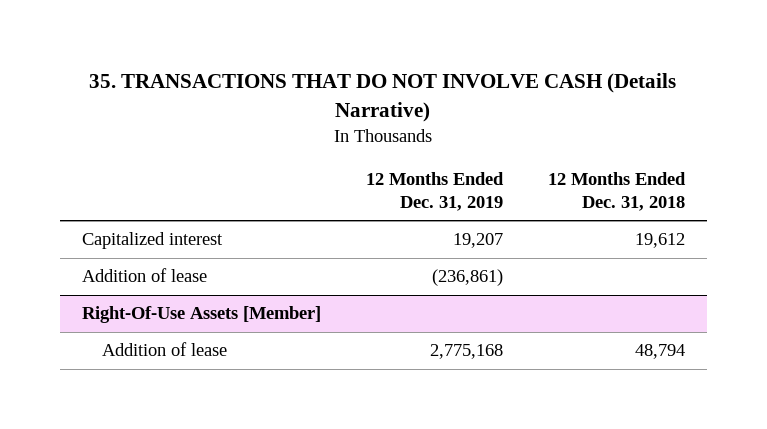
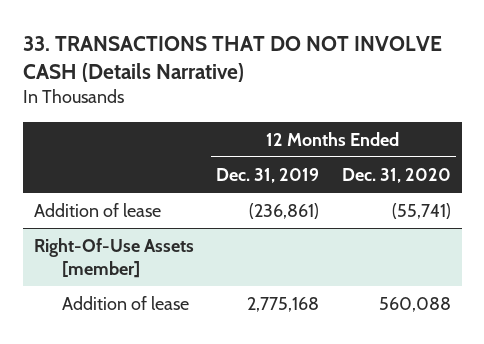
[89,73,677,122] 35. TRANSACTIONS THAT DO NOT INVOLVE CASH (Details Narrative) -> [22,35,442,82] 33. TRANSACTIONS THAT DO NOT INVOLVE CASH (Details Narrative)
[547,171,686,211] 12 Months Ended Dec. 31, 2018 -> none
none -> [341,167,451,183] Dec. 31, 2020
[82,232,224,250] Capitalized interest -> none
[82,306,322,324] Right-Of-Use Assets [Member] -> [33,238,194,278] Right-Of-Use Assets [member]

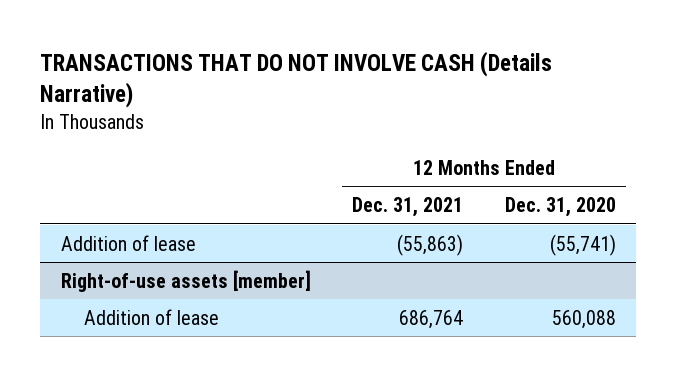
[22,35,442,82] 33. TRANSACTIONS THAT DO NOT INVOLVE CASH (Details Narrative) -> [39,51,552,109] TRANSACTIONS THAT DO NOT INVOLVE CASH (Details Narrative)
[216,167,320,183] Dec. 31, 2019 -> none
none -> [352,197,464,218] Dec. 31, 2021
[33,238,194,278] Right-Of-Use Assets [member] -> [60,269,311,292] Right-of-use assets [member]

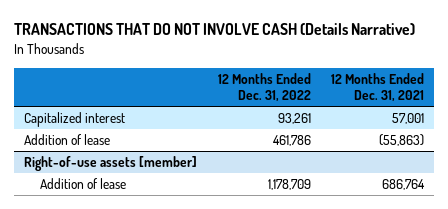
[504,197,616,218] Dec. 31, 2020 -> none
none -> [217,72,311,103] 12 Months Ended Dec. 31, 2022
none -> [24,111,126,127] Capitalized interest

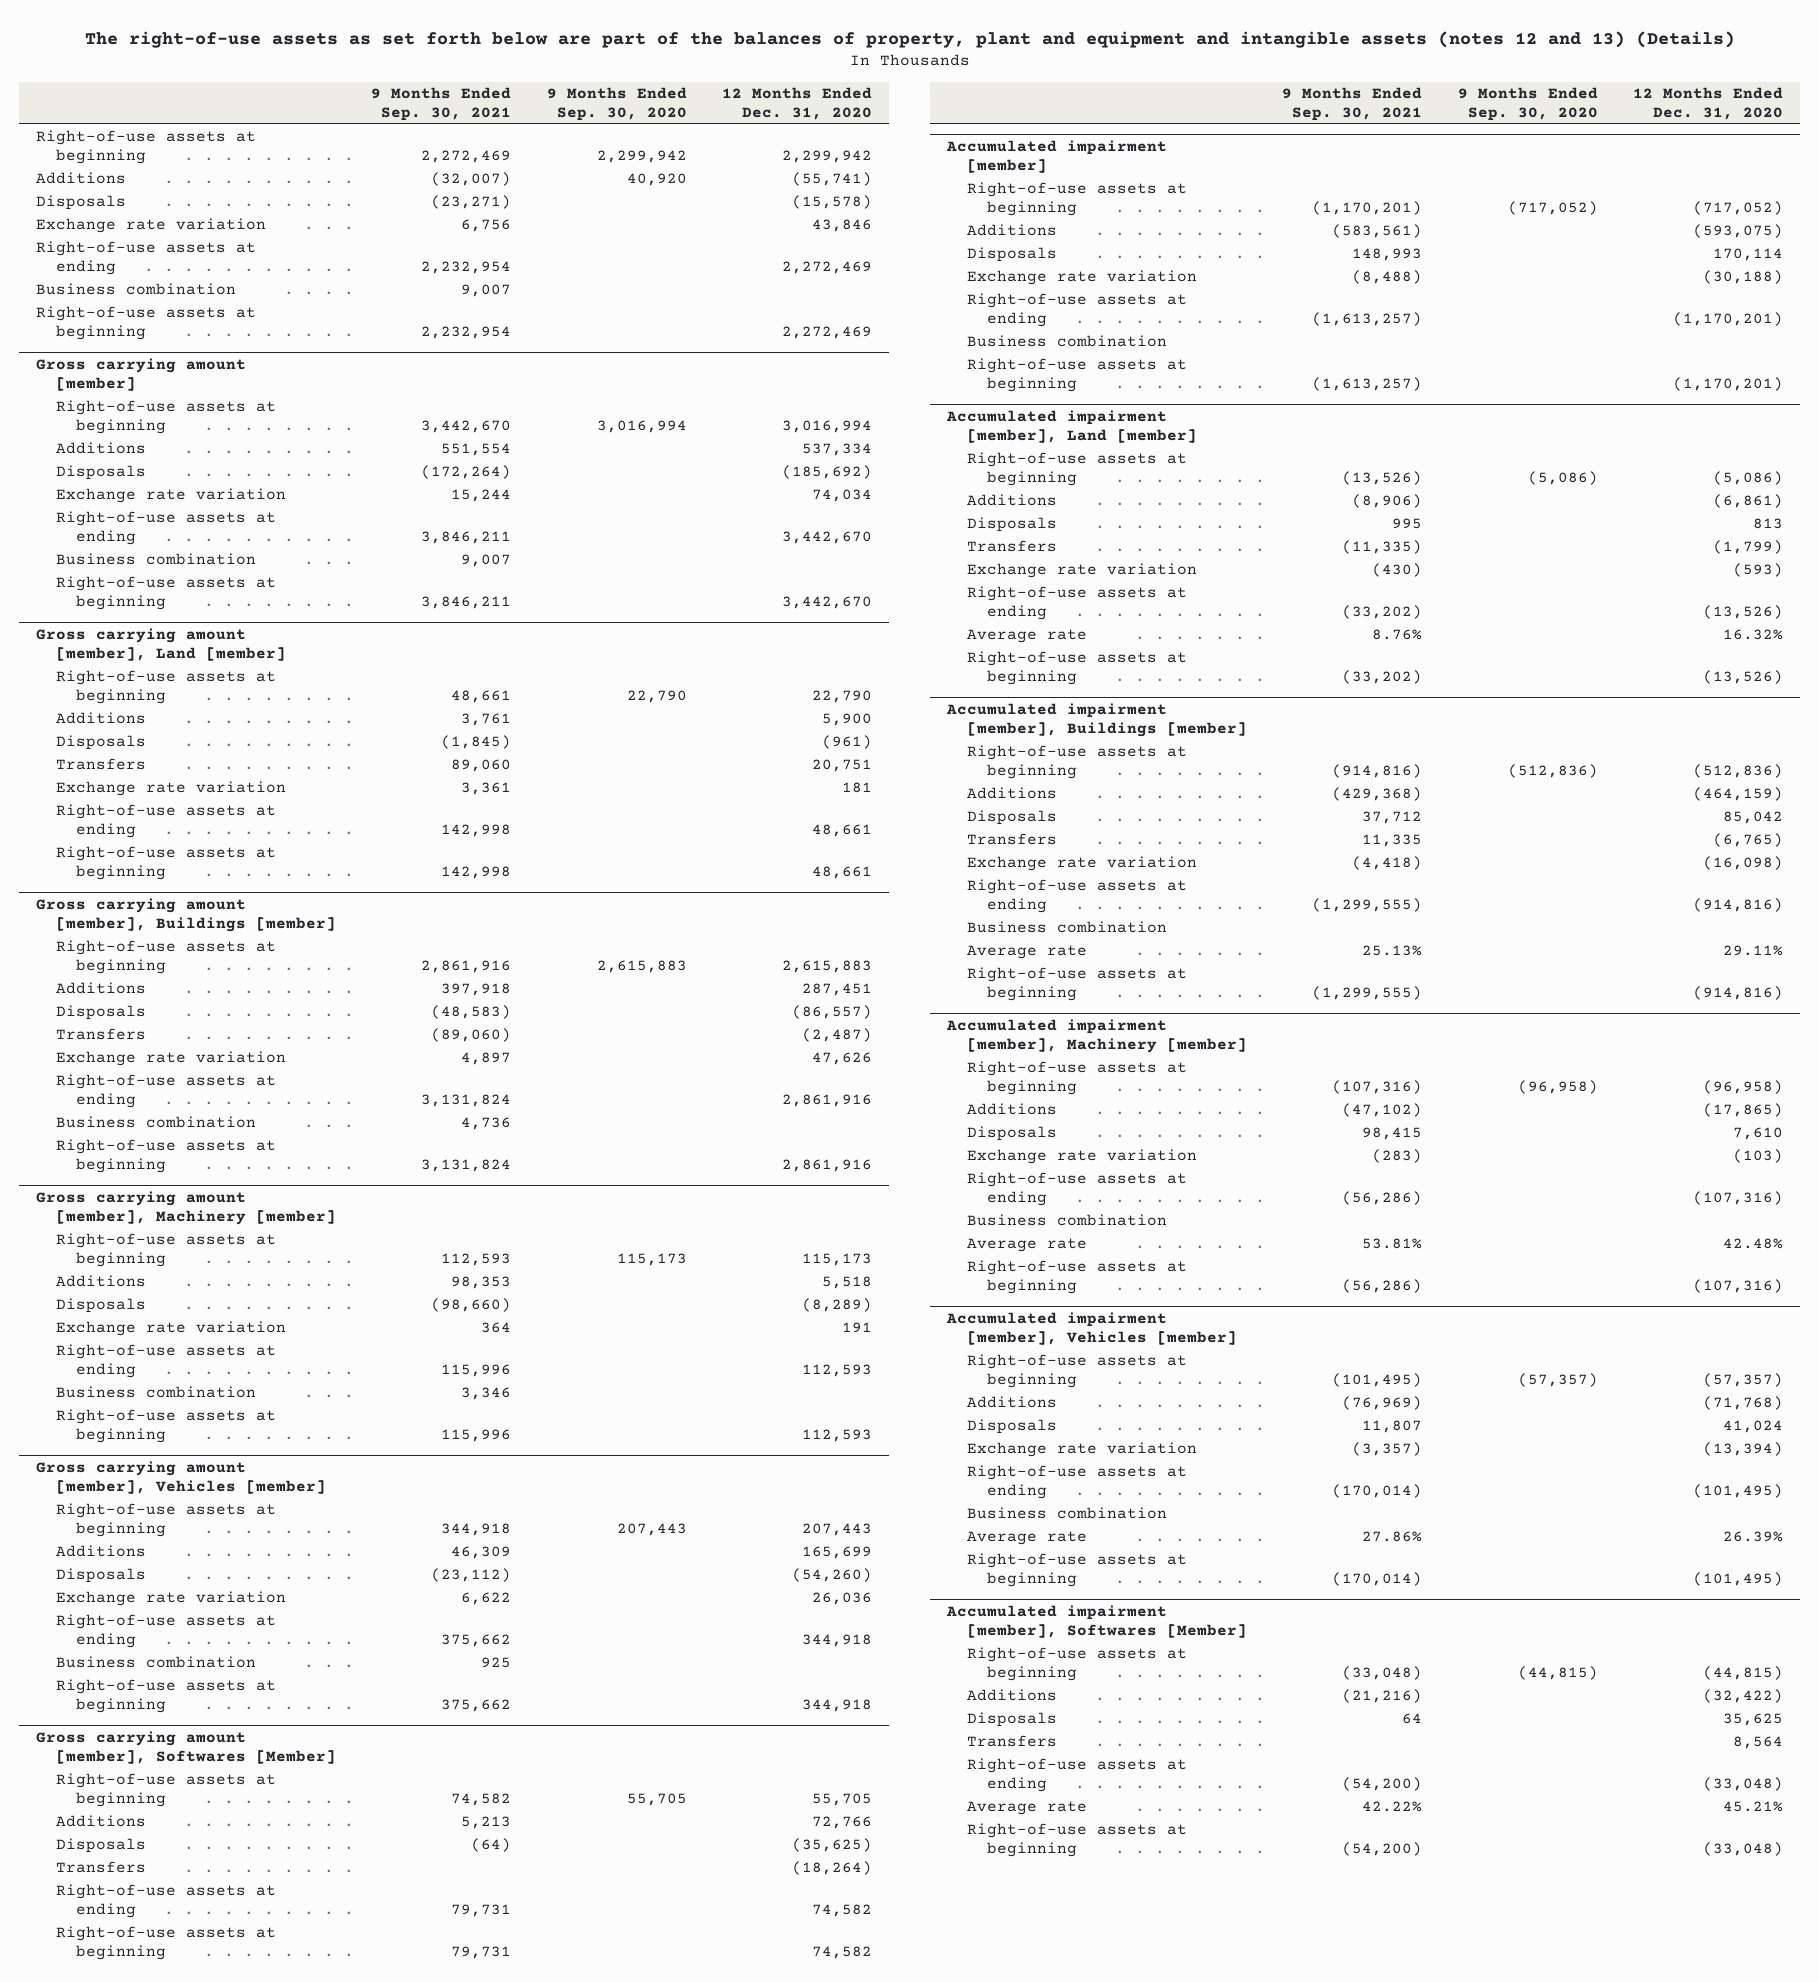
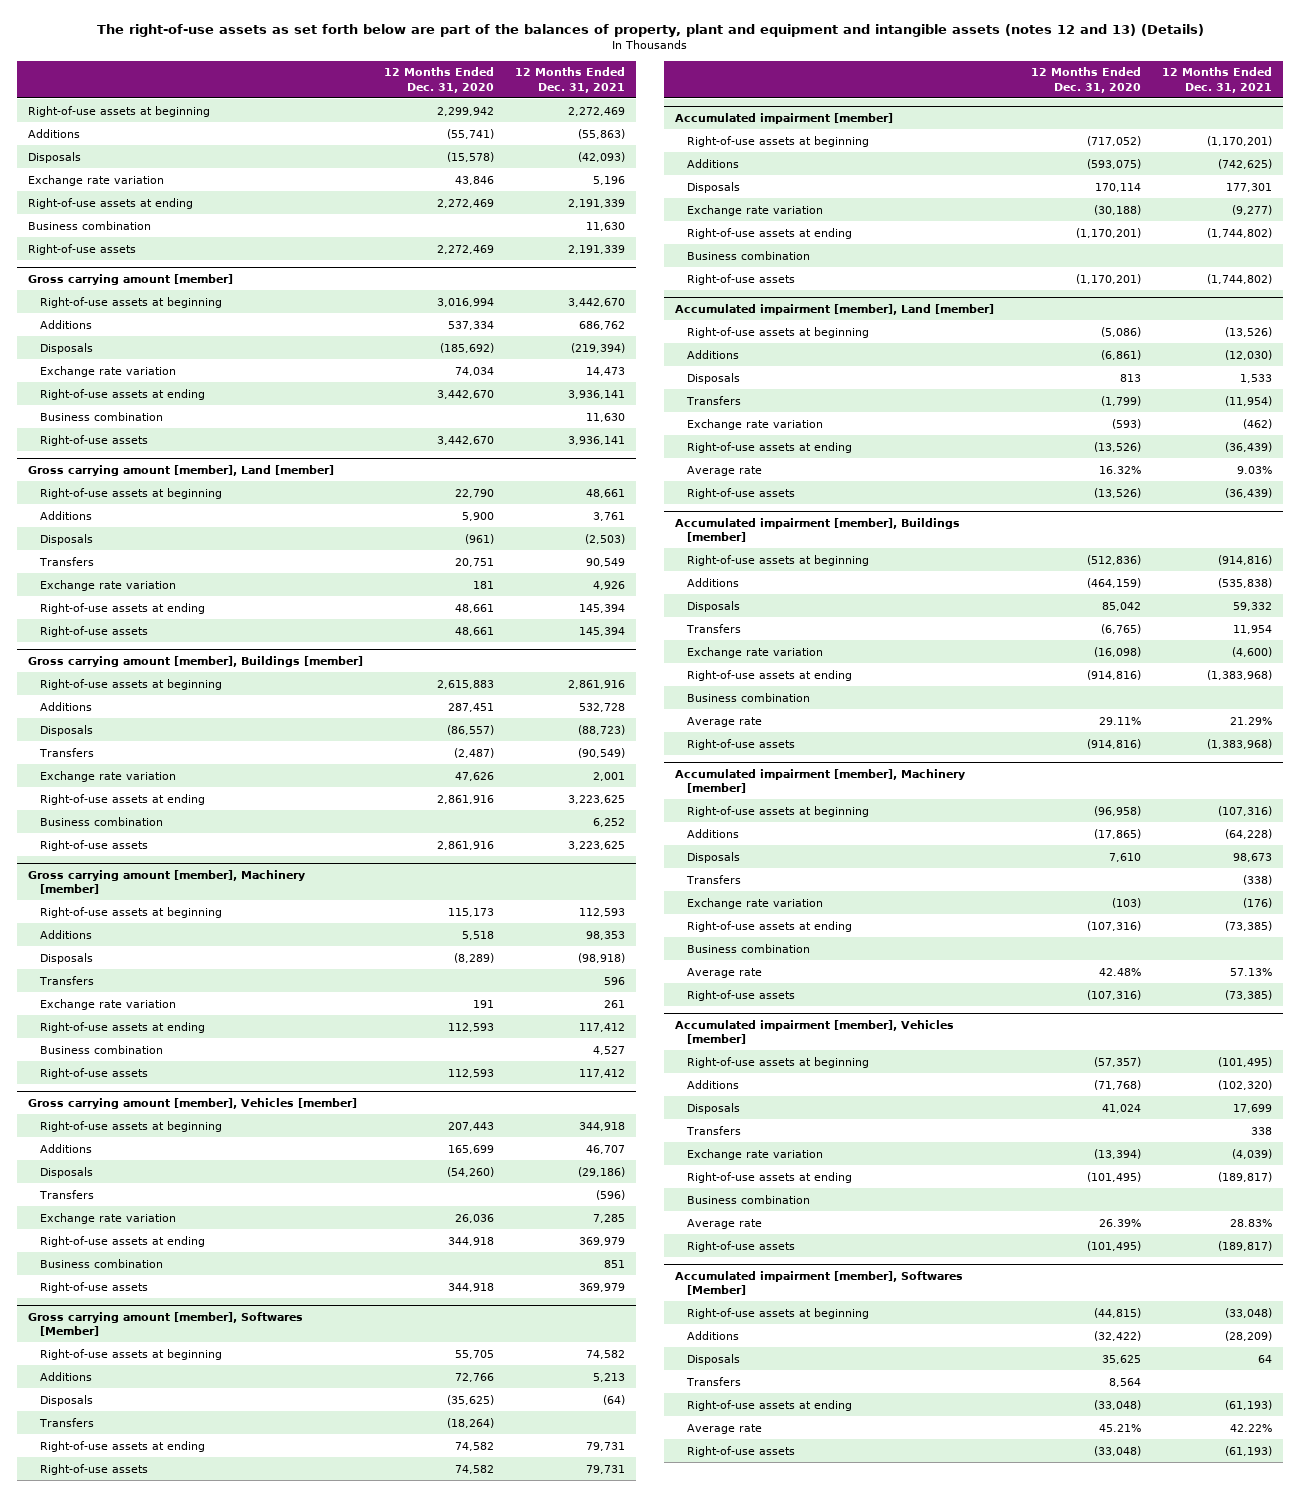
[371,86,512,121] 9 Months Ended Sep. 30, 2021 -> none
[546,86,687,121] 9 Months Ended Sep. 30, 2020 -> none
none -> [515,67,626,93] 12 Months Ended Dec. 31, 2021
[36,306,257,341] Right-of-use assets at beginning -> [27,243,136,255] Right-of-use assets
[56,576,277,611] Right-of-use assets at beginning -> [40,434,149,446] Right-of-use assets
[56,846,277,881] Right-of-use assets at beginning -> [40,625,149,637] Right-of-use assets
[56,1139,277,1174] Right-of-use assets at beginning -> [40,839,149,851] Right-of-use assets
none -> [39,975,95,985] Transfers
[56,1409,277,1444] Right-of-use assets at beginning -> [40,1067,149,1079] Right-of-use assets
none -> [39,1189,95,1199] Transfers
[56,1679,277,1714] Right-of-use assets at beginning -> [40,1281,149,1293] Right-of-use assets
[56,1926,277,1961] Right-of-use assets at beginning -> [40,1463,149,1475] Right-of-use assets
[967,358,1188,393] Right-of-use assets at beginning -> [687,273,796,285] Right-of-use assets
[967,651,1188,686] Right-of-use assets at beginning -> [687,487,796,499] Right-of-use assets
[967,967,1188,1002] Right-of-use assets at beginning -> [687,738,796,750] Right-of-use assets
none -> [686,874,742,884] Transfers
[967,1260,1188,1295] Right-of-use assets at beginning -> [687,989,796,1001] Right-of-use assets
none -> [686,1125,742,1135] Transfers
[967,1553,1188,1588] Right-of-use assets at beginning -> [687,1240,796,1252] Right-of-use assets
[967,1823,1188,1858] Right-of-use assets at beginning -> [687,1445,796,1457] Right-of-use assets

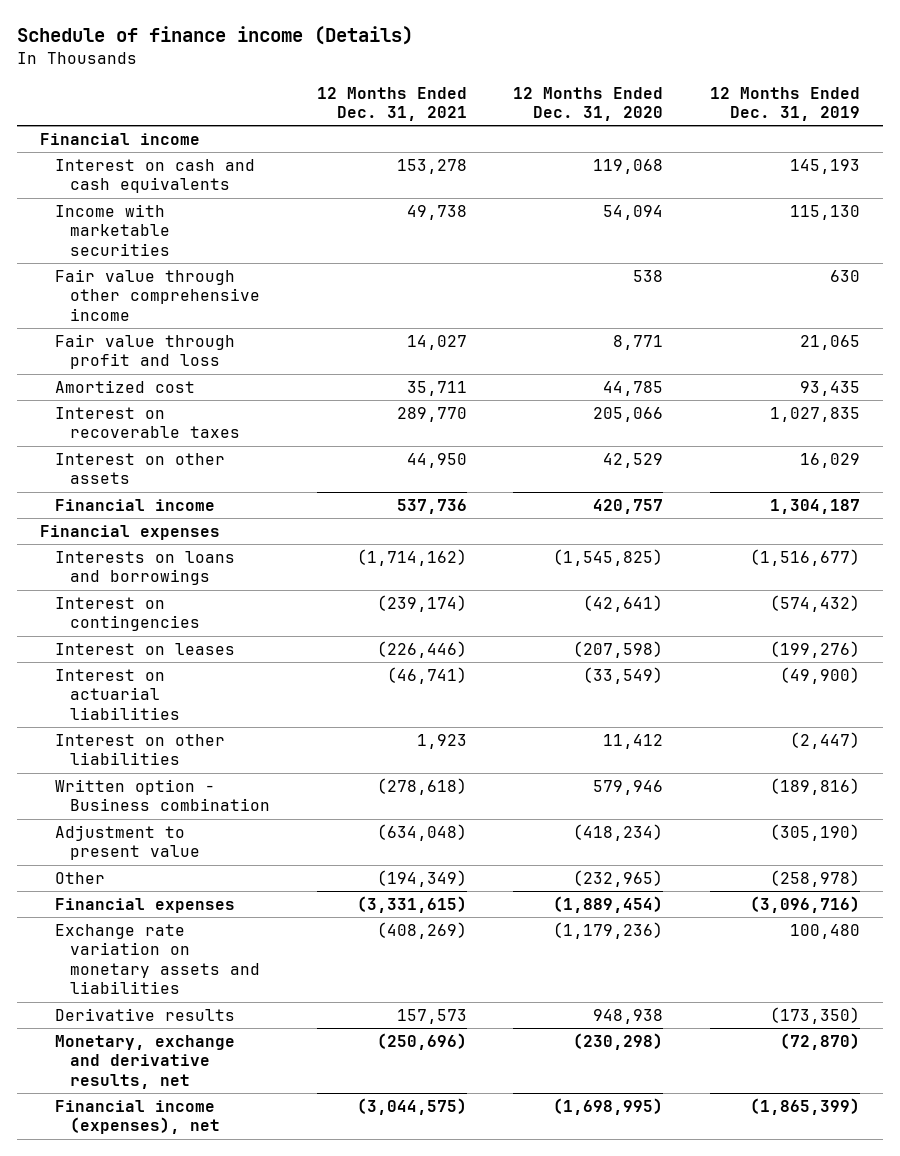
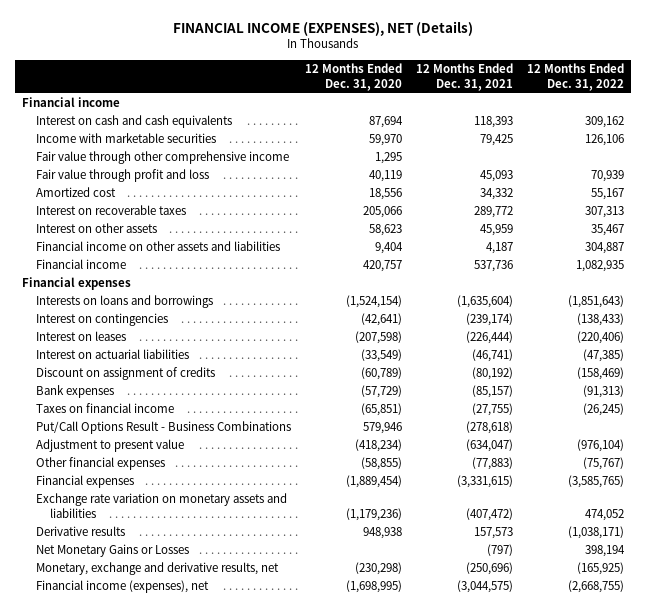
[17,25,414,45] Schedule of finance income (Details) -> [173,20,474,36] FINANCIAL INCOME (EXPENSES), NET (Details)
[709,86,860,122] 12 Months Ended Dec. 31, 2019 -> none
none -> [527,63,625,91] 12 Months Ended Dec. 31, 2022
[396,159,467,175] 153,278 -> [474,116,514,129] 118,393
[593,159,664,175] 119,068 -> [368,116,403,129] 87,694
[406,205,467,221] 49,738 -> [480,134,514,147] 79,425
[603,205,664,221] 54,094 -> [368,134,402,147] 59,970
[633,270,664,283] 538 -> [374,152,402,165] 1,295
[406,335,467,351] 14,027 -> [480,170,514,183] 45,093
[613,335,664,351] 8,771 -> [368,170,402,183] 40,119
[406,381,467,397] 35,711 -> [480,188,514,201] 34,332
[603,381,664,397] 44,785 -> [368,188,402,201] 18,556
[396,407,467,423] 289,770 -> [474,206,514,219] 289,772
[406,453,467,469] 44,950 -> [480,224,514,237] 45,959
[603,453,664,469] 42,529 -> [368,224,402,237] 58,623
none -> [35,241,280,252] Financial income on other assets and liabilities
[356,549,467,567] (1,714,162) -> [457,295,514,309] (1,635,604)
[553,549,664,567] (1,545,825) -> [345,295,402,309] (1,524,154)
[376,641,467,659] (226,446) -> [466,331,514,345] (226,444)
[55,734,226,766] Interest on other liabilities -> none
[55,872,106,885] Other -> none
none -> [35,367,215,381] Discount on assignment of credits
none -> [35,385,114,399] Bank expenses
none -> [35,403,174,414] Taxes on financial income
[55,779,271,812] Written option - Business combination -> [35,421,291,435] Put/Call Options Result - Business Combinations
[376,824,467,842] (634,048) -> [466,439,514,453] (634,047)
none -> [35,457,165,471] Other financial expenses
[376,922,467,940] (408,269) -> [466,508,514,522] (407,472)
none -> [35,544,189,558] Net Monetary Gains or Losses

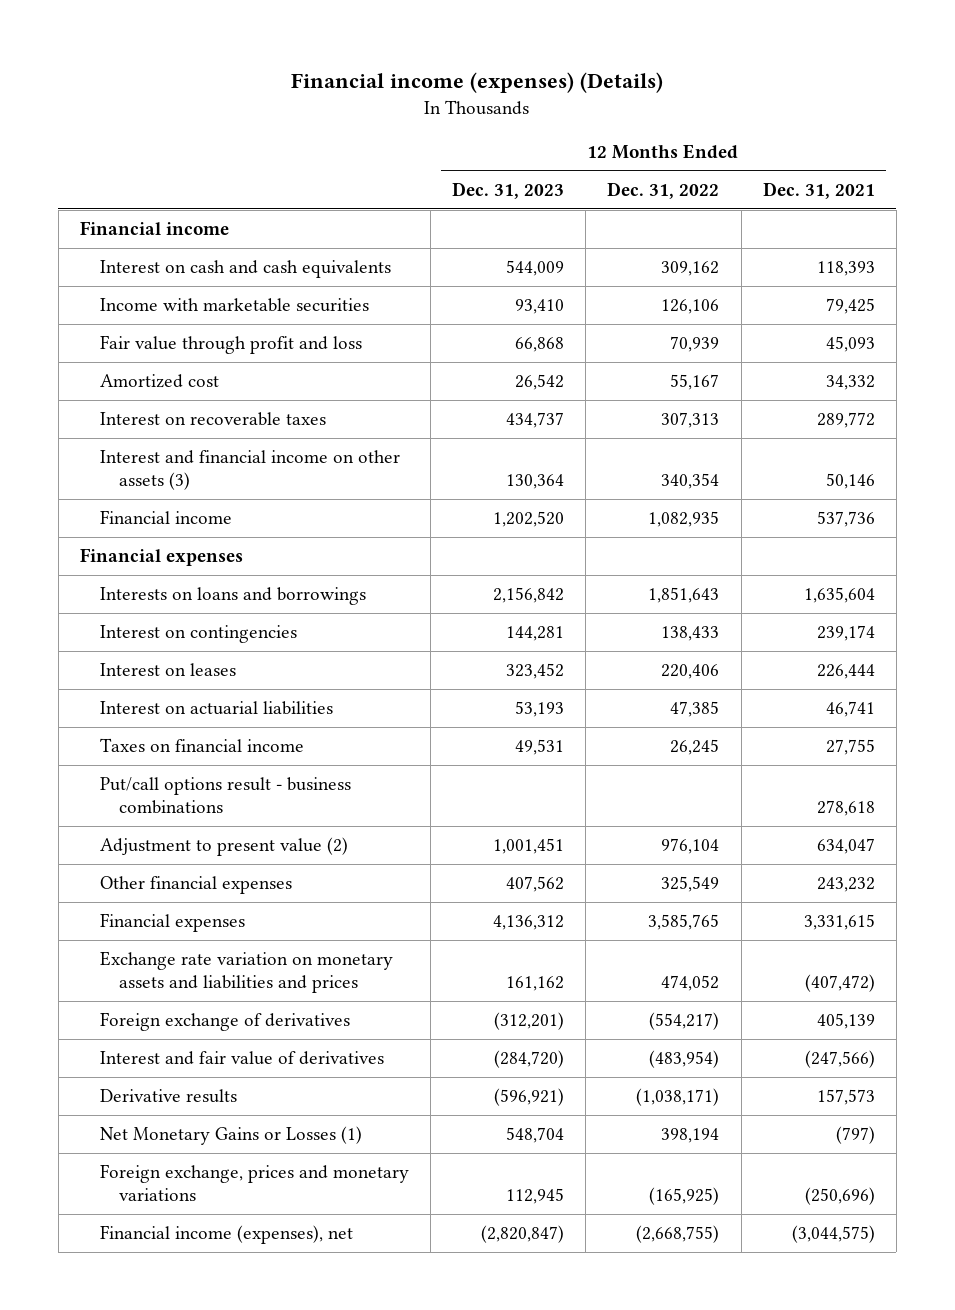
[173,20,474,36] FINANCIAL INCOME (EXPENSES), NET (Details) -> [291,71,664,93] Financial income (expenses) (Details)
[304,63,402,91] 12 Months Ended Dec. 31, 2020 -> none
none -> [452,181,565,199] Dec. 31, 2023
[35,151,289,165] Fair value through other comprehensive income -> none
[35,223,157,234] Interest on other assets -> none
[35,241,280,252] Financial income on other assets and liabilities -> [99,450,400,490] Interest and financial income on other assets (3)
[486,242,514,255] 4,187 -> [825,472,875,489] 50,146
[585,242,625,255] 304,887 -> [661,472,720,489] 340,354
[35,367,215,381] Discount on assignment of credits -> none
[35,385,114,399] Bank expenses -> none
[457,295,514,309] (1,635,604) -> [803,587,875,604] 1,635,604
[568,295,625,309] (1,851,643) -> [648,587,720,604] 1,851,643
[466,313,514,327] (239,174) -> [816,625,875,642] 239,174
[577,313,625,327] (138,433) -> [661,626,720,642] 138,433
[466,331,514,345] (226,444) -> [816,664,875,680] 226,444
[577,331,625,345] (220,406) -> [661,664,720,680] 220,406
[472,349,514,363] (46,741) -> [825,701,875,718] 46,741
[583,349,625,363] (47,385) -> [670,701,720,718] 47,385
[472,403,514,417] (27,755) -> [825,739,875,756] 27,755
[583,403,625,417] (26,245) -> [670,739,720,756] 26,245
[35,421,291,435] Put/Call Options Result - Business Combinations -> [99,777,351,814] Put/call options result - business combinations
[466,421,514,435] (278,618) -> [816,799,875,816] 278,618
[35,439,184,453] Adjustment to present value -> [99,837,348,857] Adjustment to present value (2)
[466,439,514,453] (634,047) -> [816,838,875,855] 634,047
[577,439,625,453] (976,104) -> [661,838,720,855] 976,104
[472,457,514,471] (77,883) -> [816,877,875,893] 243,232
[583,457,625,471] (75,767) -> [661,876,720,893] 325,549
[457,475,514,489] (3,331,615) -> [803,914,875,931] 3,331,615
[568,475,625,489] (3,585,765) -> [648,914,720,931] 3,585,765
[35,493,287,519] Exchange rate variation on monetary assets and liabilities -> [99,951,393,993] Exchange rate variation on monetary assets and liabilities and prices
none -> [99,1012,350,1032] Foreign exchange of derivatives
none -> [99,1051,384,1066] Interest and fair value of derivatives
[35,544,189,558] Net Monetary Gains or Losses -> [99,1126,362,1146] Net Monetary Gains or Losses (1)
[35,562,279,576] Monetary, exchange and derivative results, net -> [99,1164,409,1201] Foreign exchange, prices and monetary variations

